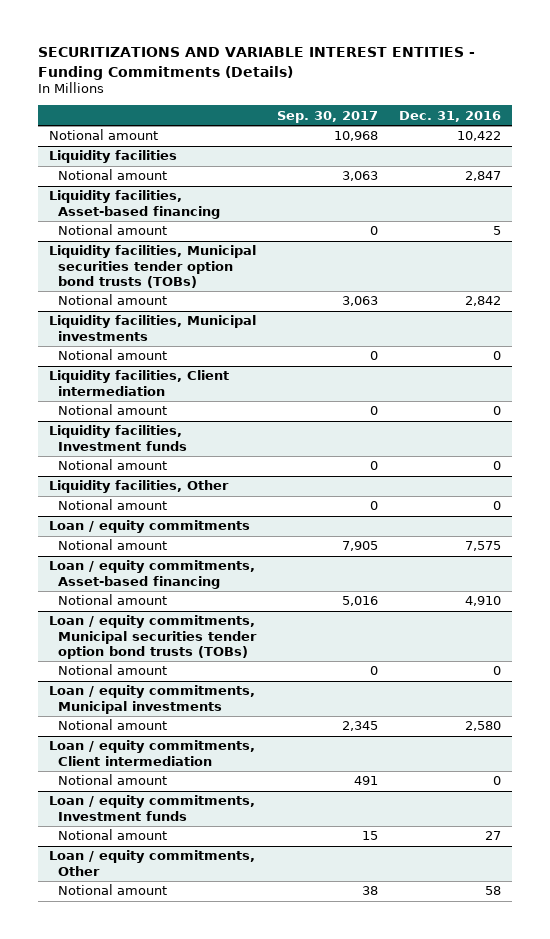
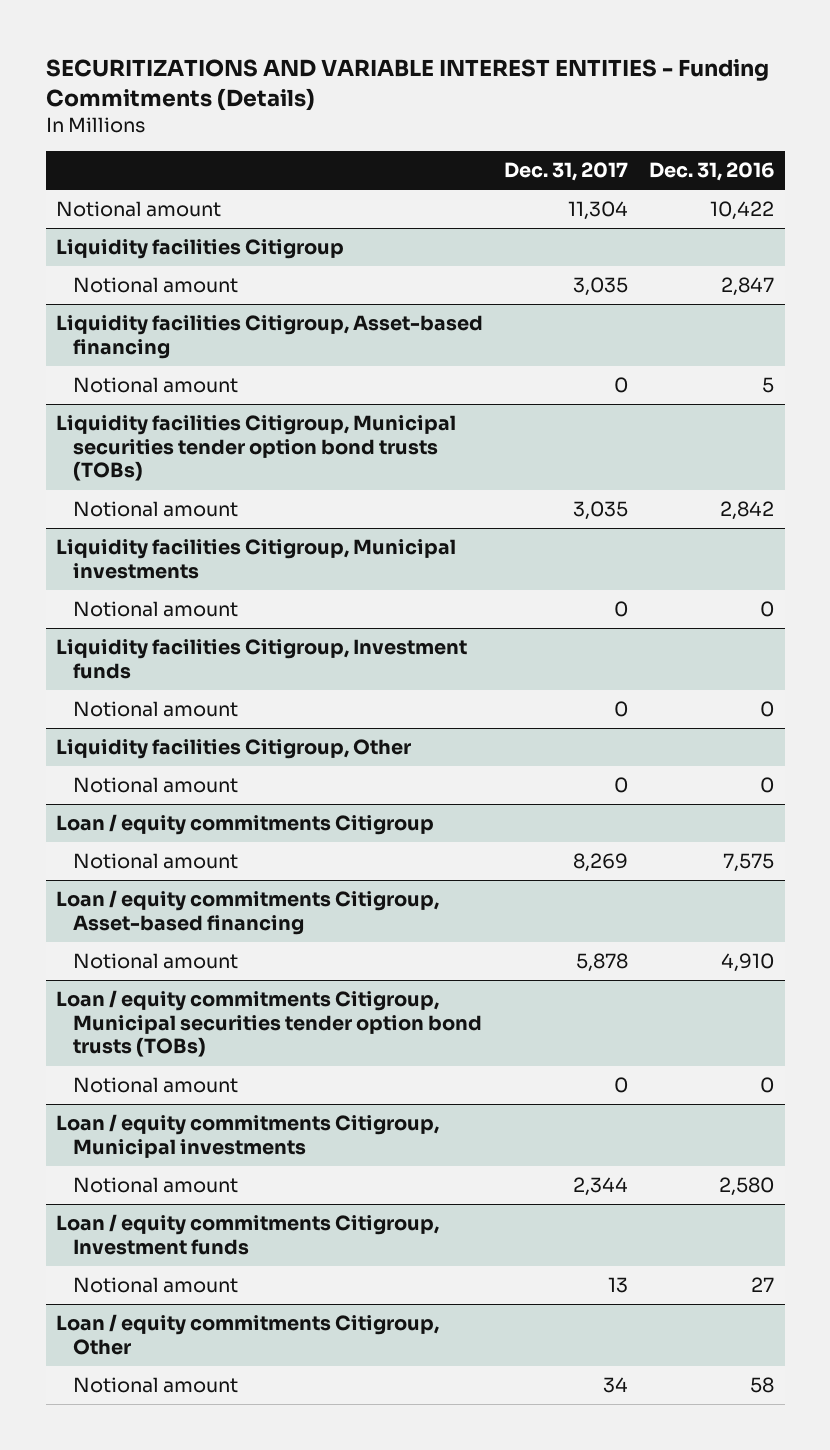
[277,110,379,123] Sep. 30, 2017 -> none
none -> [504,161,629,181] Dec. 31, 2017
[48,150,177,164] Liquidity facilities -> [56,239,345,260] Liquidity facilities Citigroup
[48,190,220,219] Liquidity facilities, Asset-based financing -> [56,315,484,359] Liquidity facilities Citigroup, Asset-based financing
[48,245,256,288] Liquidity facilities, Municipal securities tender option bond trusts (TOBs) -> [56,415,457,482] Liquidity facilities Citigroup, Municipal securities tender option bond trusts (TOBs)
[57,349,167,361] Notional amount -> none
[48,370,229,396] Liquidity facilities, Client intermediation -> none
[48,315,256,341] Liquidity facilities, Municipal investments -> [56,539,457,579] Liquidity facilities Citigroup, Municipal investments
[48,425,187,451] Liquidity facilities, Investment funds -> [56,639,468,679] Liquidity facilities Citigroup, Investment funds
[48,480,229,494] Liquidity facilities, Other -> [56,739,412,760] Liquidity facilities Citigroup, Other
[48,520,250,534] Loan / equity commitments -> [56,814,435,836] Loan / equity commitments Citigroup
[48,560,255,589] Loan / equity commitments, Asset-based financing -> [56,890,440,935] Loan / equity commitments Citigroup, Asset-based financing
[48,615,257,659] Loan / equity commitments, Municipal securities tender option bond trusts (TOBs) -> [56,990,483,1058] Loan / equity commitments Citigroup, Municipal securities tender option bond trusts (TOBs)
[48,685,255,714] Loan / equity commitments, Municipal investments -> [56,1114,440,1158] Loan / equity commitments Citigroup, Municipal investments
[48,740,255,766] Loan / equity commitments, Client intermediation -> none
[57,774,167,786] Notional amount -> none
[48,795,255,821] Loan / equity commitments, Investment funds -> [56,1214,440,1255] Loan / equity commitments Citigroup, Investment funds
[48,850,255,876] Loan / equity commitments, Other -> [56,1314,440,1355] Loan / equity commitments Citigroup, Other

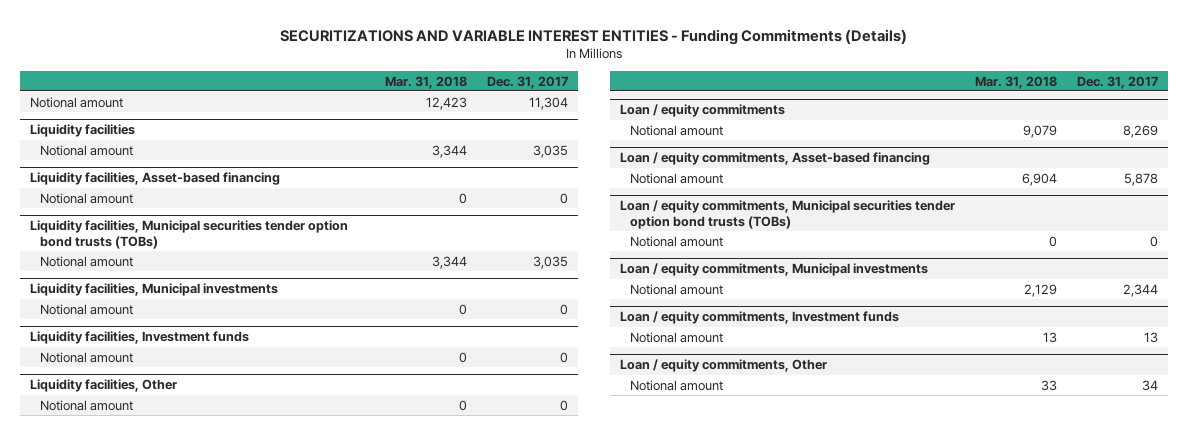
[649,161,775,181] Dec. 31, 2016 -> none
none -> [385,75,468,89] Mar. 31, 2018
[56,239,345,260] Liquidity facilities Citigroup -> [30,124,136,138] Liquidity facilities
[56,315,484,359] Liquidity facilities Citigroup, Asset-based financing -> [30,172,281,186] Liquidity facilities, Asset-based financing
[56,415,457,482] Liquidity facilities Citigroup, Municipal securities tender option bond trusts (TOBs) -> [30,220,349,249] Liquidity facilities, Municipal securities tender option bond trusts (TOBs)
[56,539,457,579] Liquidity facilities Citigroup, Municipal investments -> [30,283,279,297] Liquidity facilities, Municipal investments
[56,639,468,679] Liquidity facilities Citigroup, Investment funds -> [30,331,250,345] Liquidity facilities, Investment funds
[56,739,412,760] Liquidity facilities Citigroup, Other -> [30,379,178,393] Liquidity facilities, Other
[56,814,435,836] Loan / equity commitments Citigroup -> [620,104,786,118] Loan / equity commitments
[56,890,440,935] Loan / equity commitments Citigroup, Asset-based financing -> [620,152,931,166] Loan / equity commitments, Asset-based financing
[56,990,483,1058] Loan / equity commitments Citigroup, Municipal securities tender option bond trusts (TOBs) -> [620,200,956,229] Loan / equity commitments, Municipal securities tender option bond trusts (TOBs)
[56,1114,440,1158] Loan / equity commitments Citigroup, Municipal investments -> [620,263,929,277] Loan / equity commitments, Municipal investments
[56,1214,440,1255] Loan / equity commitments Citigroup, Investment funds -> [620,311,900,325] Loan / equity commitments, Investment funds
[56,1314,440,1355] Loan / equity commitments Citigroup, Other -> [620,359,828,373] Loan / equity commitments, Other

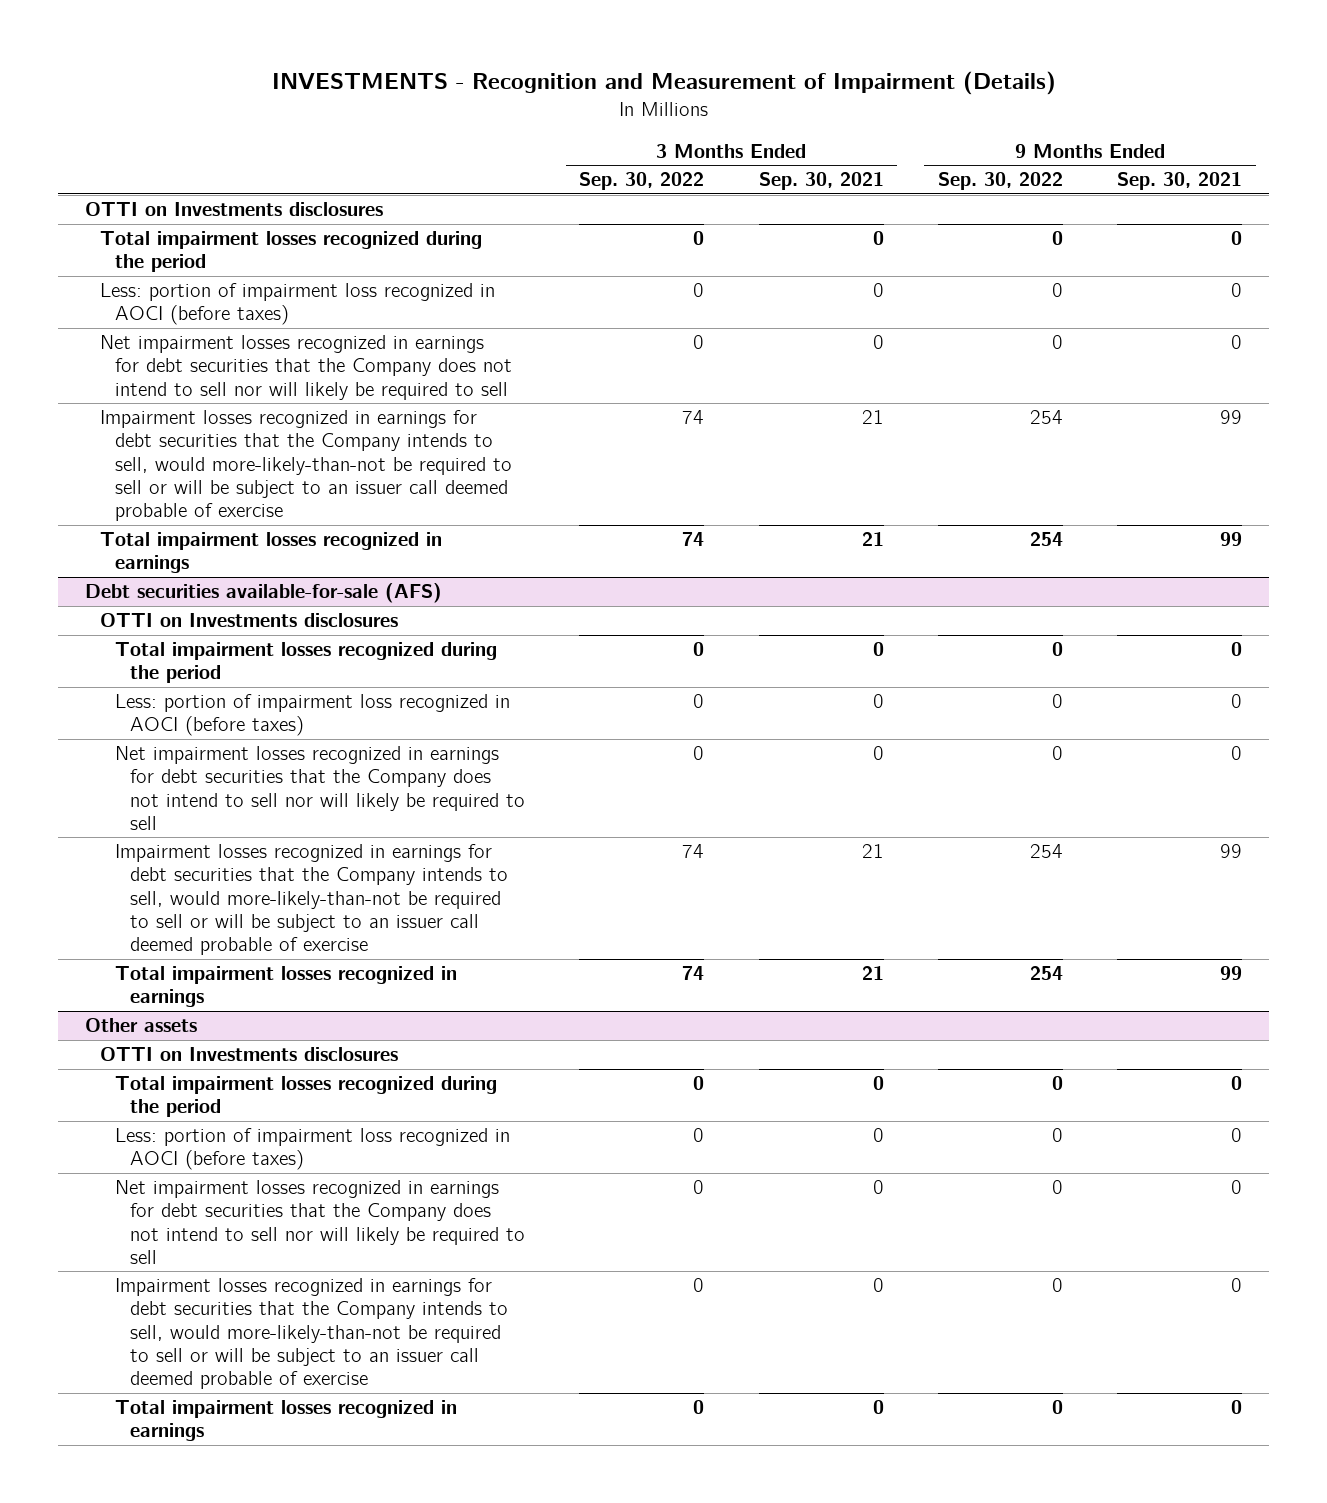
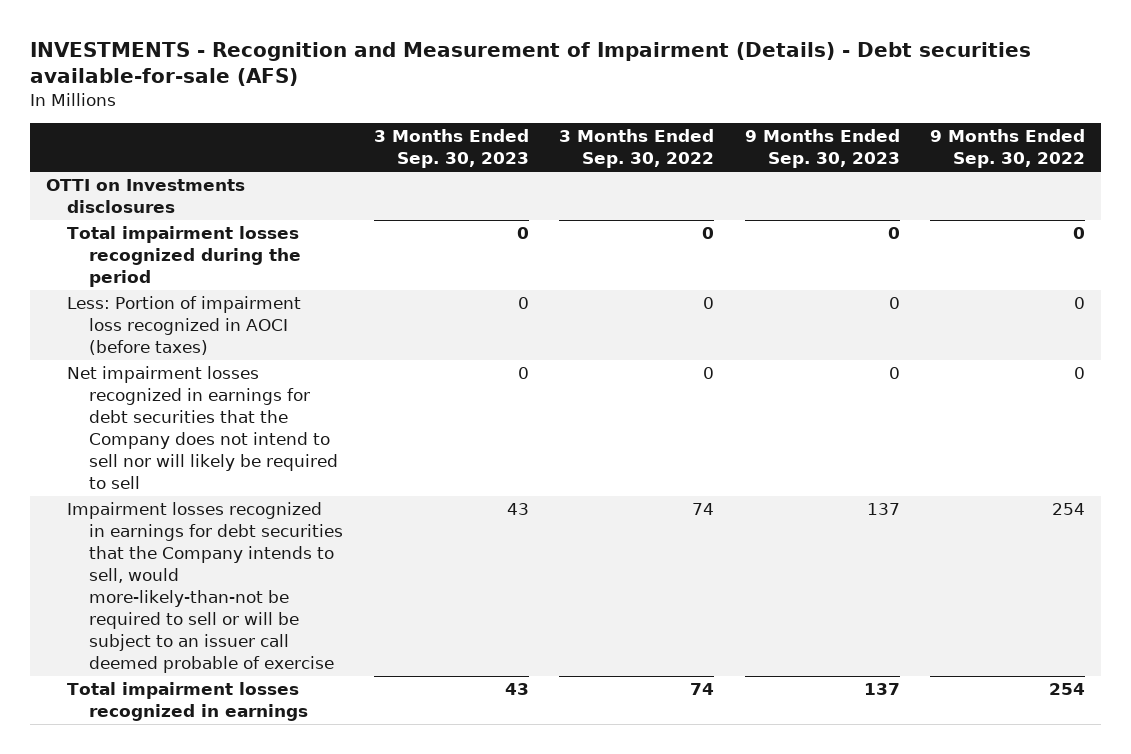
[271,71,1056,96] INVESTMENTS - Recognition and Measurement of Impairment (Details) -> [30,41,1032,87] INVESTMENTS - Recognition and Measurement of Impairment (Details) - Debt securities available-for-sale (AFS)
[758,172,884,191] Sep. 30, 2021 -> none
[1117,172,1243,191] Sep. 30, 2021 -> none
none -> [373,129,529,169] 3 Months Ended Sep. 30, 2023
none -> [744,129,900,169] 9 Months Ended Sep. 30, 2023
[100,335,513,400] Net impairment losses recognized in earnings for debt securities that the Company does not intend to sell nor will likely be required to sell -> none
[100,410,513,522] Impairment losses recognized in earnings for debt securities that the Company intends to sell, would more-likely-than-not be required to sell or will be subject to an issuer call deemed probable of exercise -> none
[100,532,443,574] Total impairment losses recognized in earnings -> none
[85,583,443,604] Debt securities available-for-sale (AFS) -> none
[100,613,399,628] OTTI on Investments disclosures -> none
[115,642,498,684] Total impairment losses recognized during the period -> none
[115,694,511,737] Less: portion of impairment loss recognized in AOCI (before taxes) -> none
[100,283,496,326] Less: portion of impairment loss recognized in AOCI (before taxes) -> [67,296,302,356] Less: Portion of impairment loss recognized in AOCI (before taxes)
[85,1018,198,1033] Other assets -> none
[100,1047,399,1062] OTTI on Investments disclosures -> none
[115,1076,498,1118] Total impairment losses recognized during the period -> none
[115,1128,511,1171] Less: portion of impairment loss recognized in AOCI (before taxes) -> none
[115,1180,525,1264] Net impairment losses recognized in earnings for debt securities that the Company does not intend to sell nor will likely be required to sell -> none
[115,1278,508,1390] Impairment losses recognized in earnings for debt securities that the Company intends to sell, would more-likely-than-not be required to sell or will be subject to an issuer call deemed probable of exercise -> none
[115,1400,458,1442] Total impairment losses recognized in earnings -> none

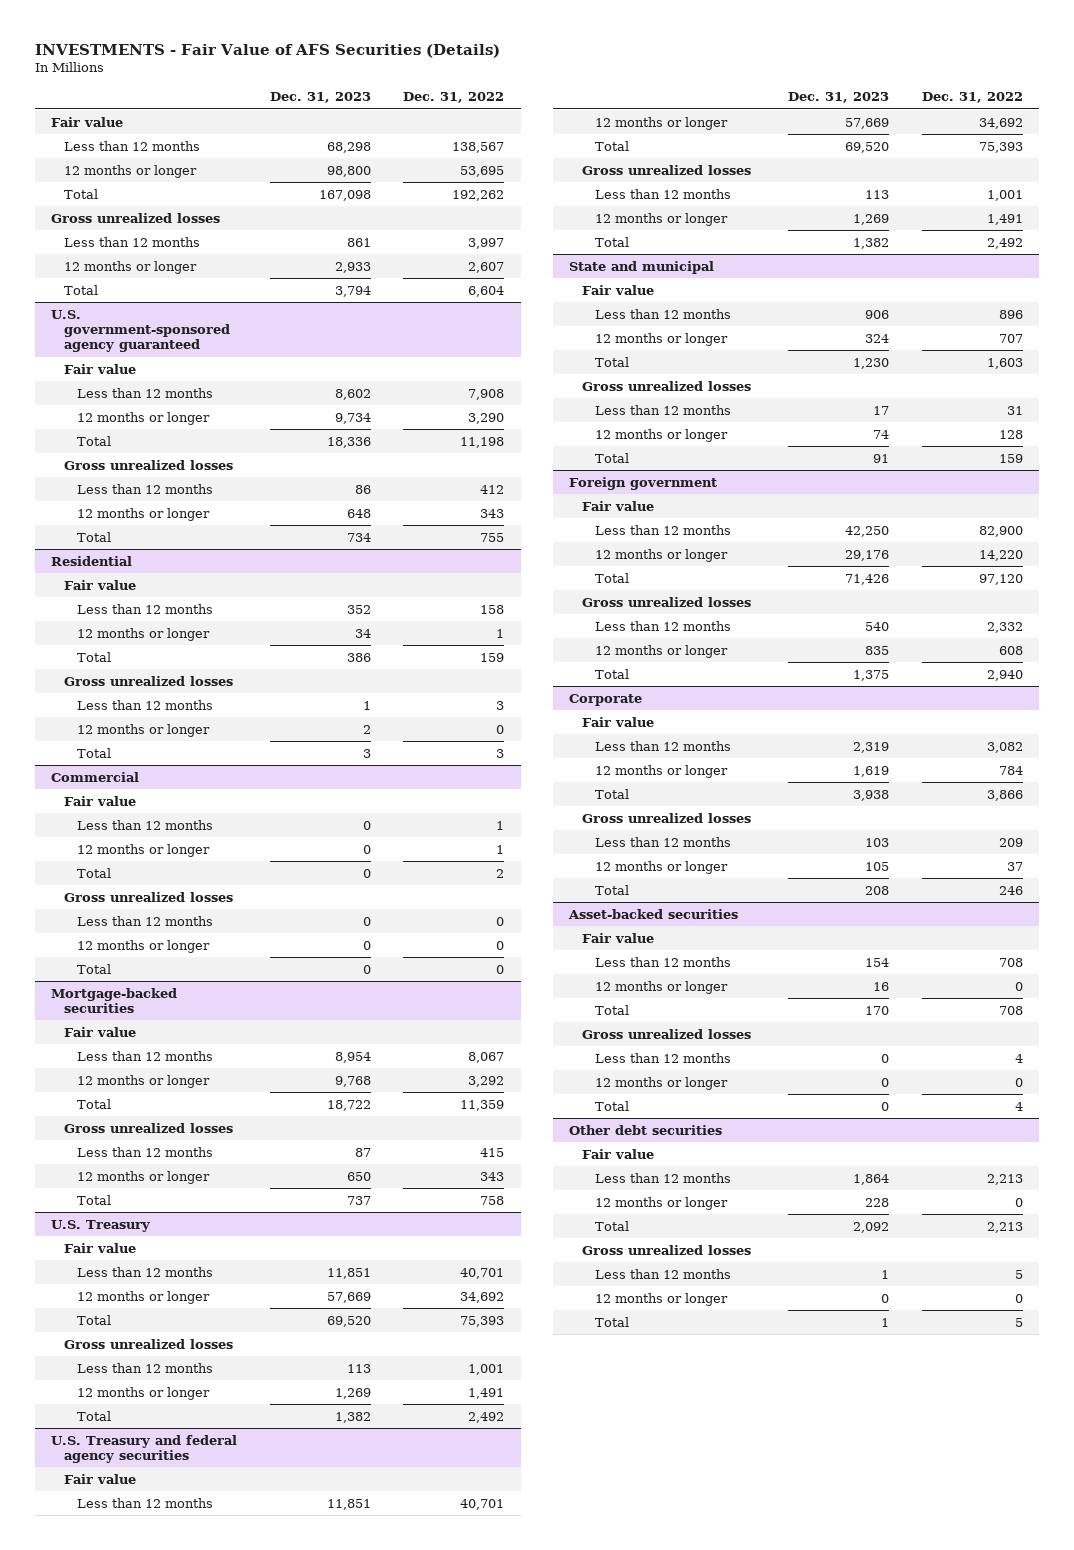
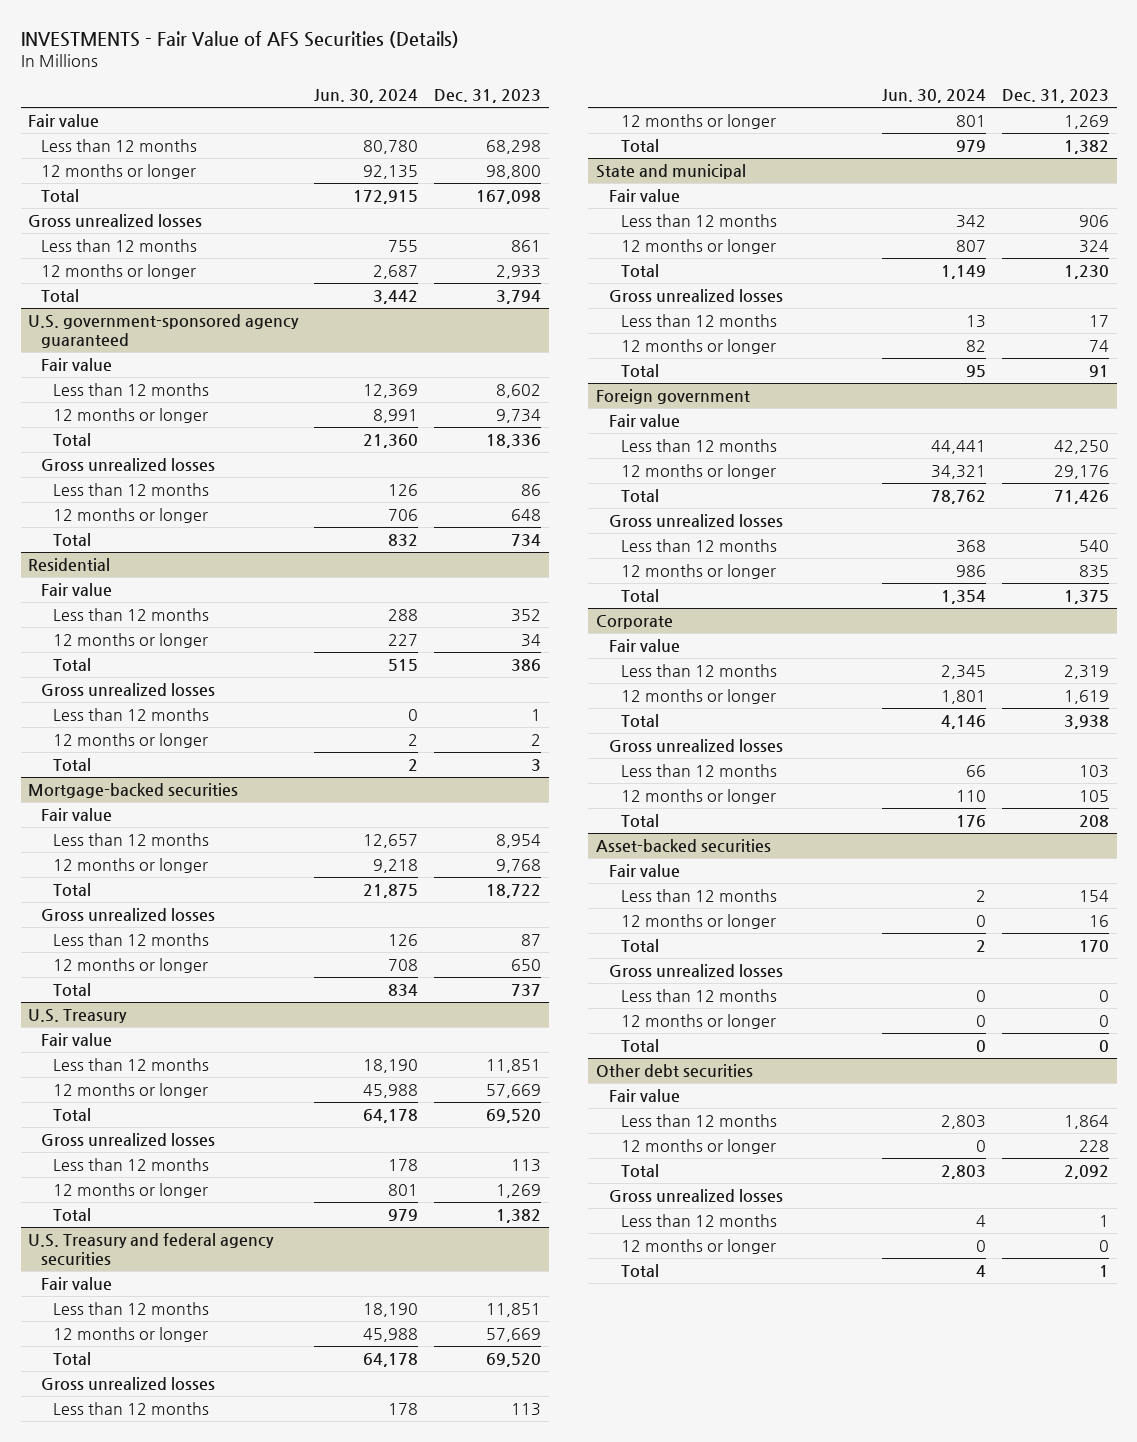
[403,92,505,104] Dec. 31, 2022 -> none
none -> [314,89,419,104] Jun. 30, 2024
[50,771,139,782] Commercial -> none
[64,795,137,806] Fair value -> none
[77,819,214,830] Less than 12 months -> none
[77,843,211,857] 12 months or longer -> none
[77,867,112,878] Total -> none
[64,891,234,902] Gross unrealized losses -> none
[77,915,214,926] Less than 12 months -> none
[77,939,211,953] 12 months or longer -> none
[77,963,112,974] Total -> none

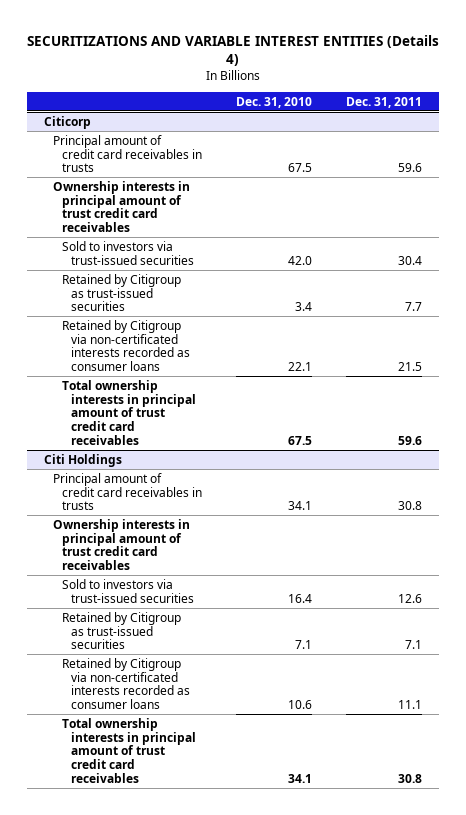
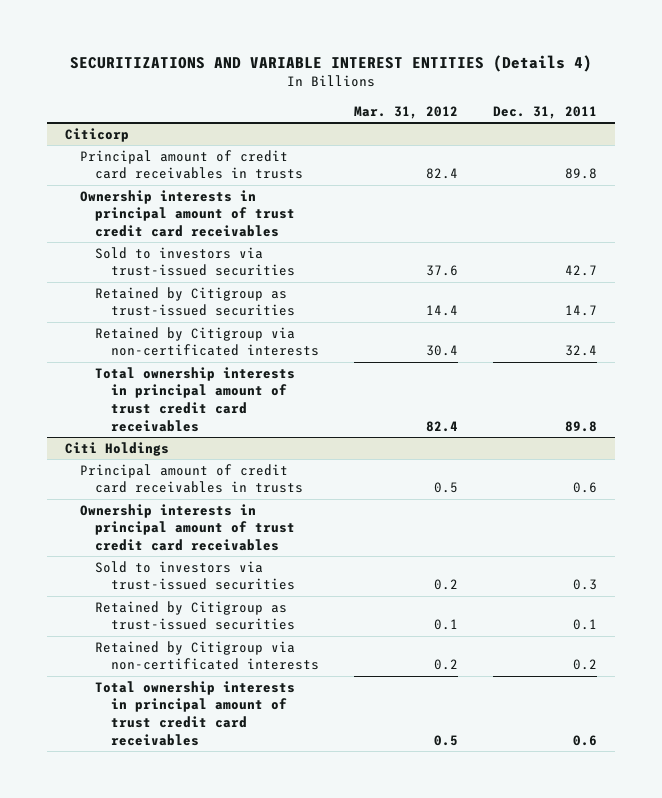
[235,96,312,108] Dec. 31, 2010 -> none
none -> [354,105,459,119] Mar. 31, 2012
[397,163,422,173] 59.6 -> [565,168,598,180] 89.8
[397,255,422,265] 30.4 -> [565,265,598,277] 42.7
[404,302,422,312] 7.7 -> [565,305,598,317] 14.7
[61,319,190,372] Retained by Citigroup via non-certificated interests recorded as consumer loans -> [95,326,319,357] Retained by Citigroup via non-certificated interests
[397,362,422,372] 21.5 -> [565,345,598,357] 32.4
[397,436,422,446] 59.6 -> [565,420,598,432] 89.8
[397,501,422,511] 30.8 -> [573,482,598,494] 0.6
[397,593,422,603] 12.6 -> [573,579,598,591] 0.3
[404,640,422,650] 7.1 -> [573,619,598,631] 0.1
[61,657,190,710] Retained by Citigroup via non-certificated interests recorded as consumer loans -> [95,640,319,671] Retained by Citigroup via non-certificated interests
[397,700,422,710] 11.1 -> [573,659,598,671] 0.2
[397,774,422,784] 30.8 -> [573,734,598,746] 0.6

